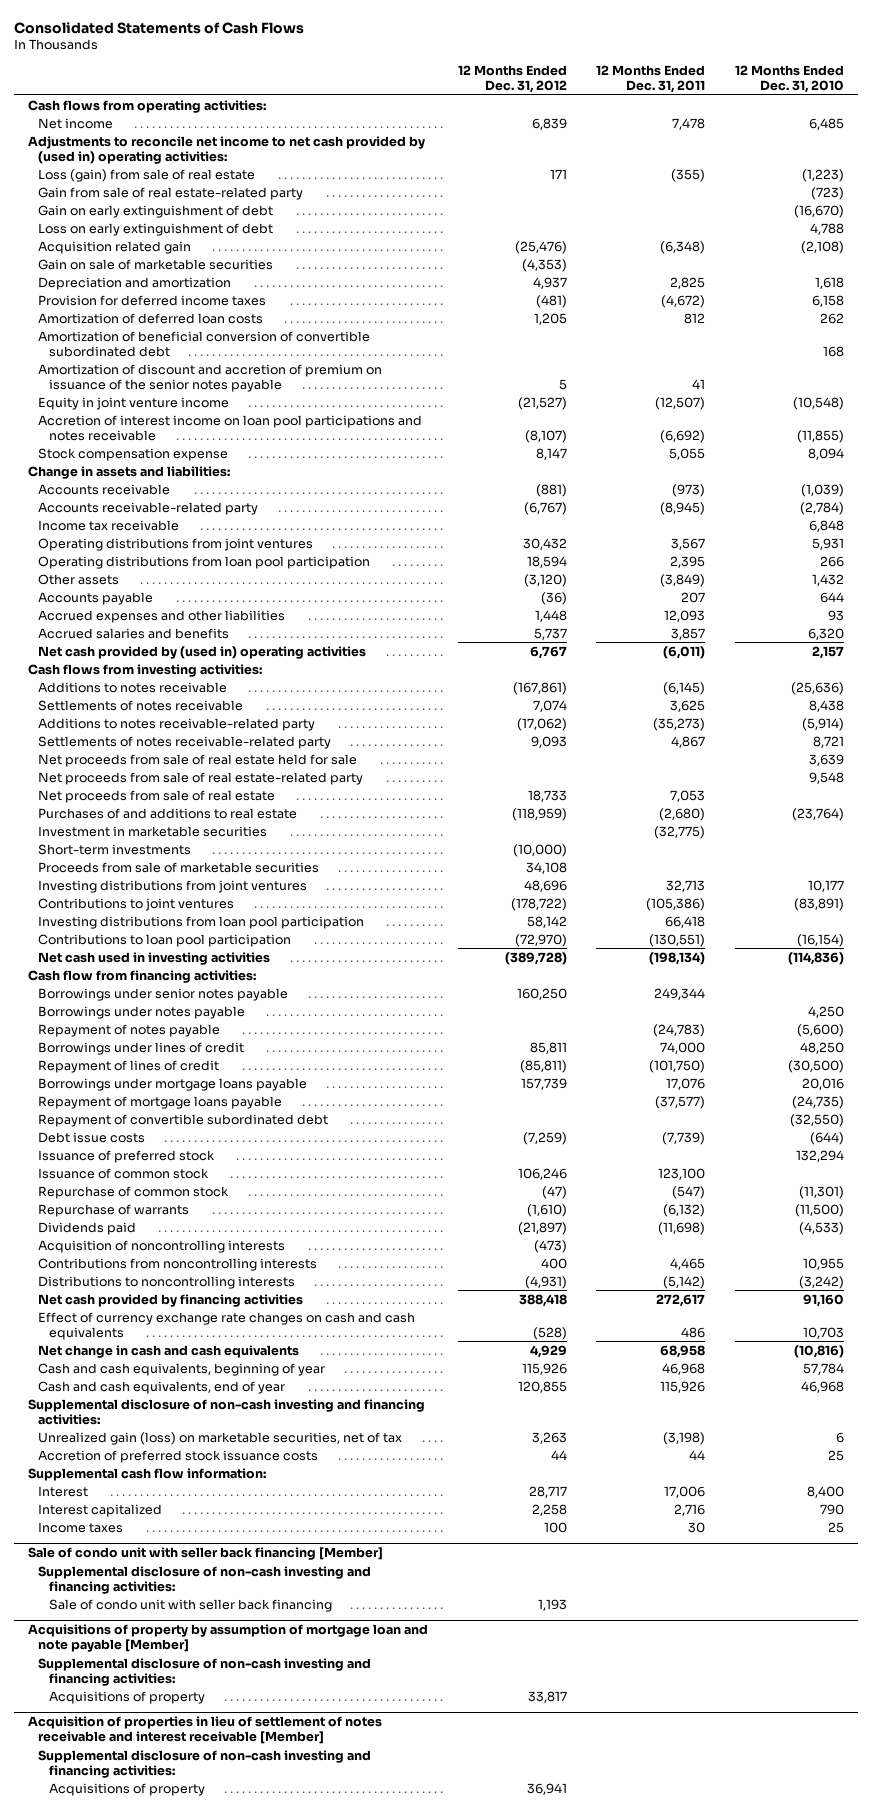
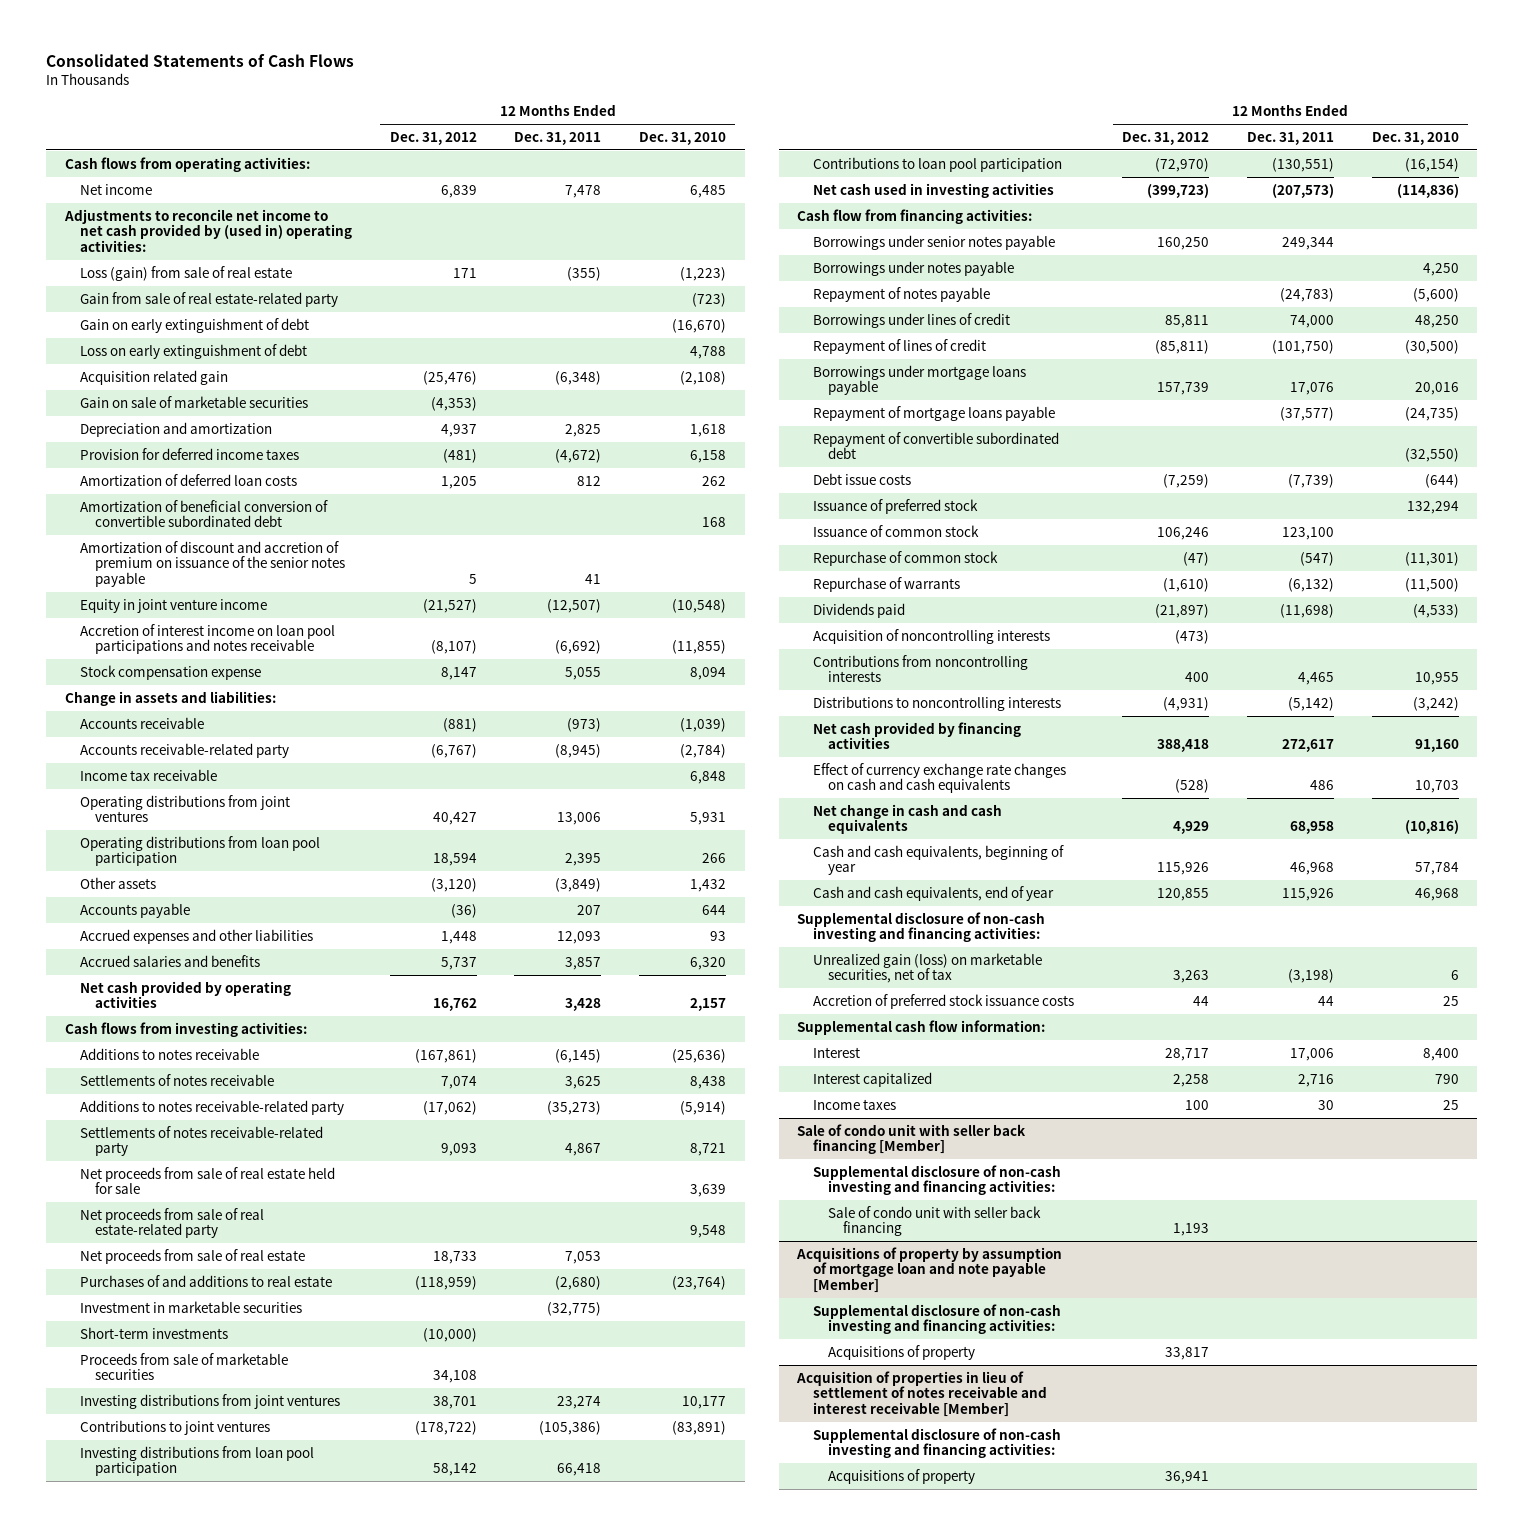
[522,537,567,550] 30,432 -> [432,812,477,826] 40,427
[671,537,706,550] 3,567 -> [557,812,602,826] 13,006
[38,645,367,659] Net cash provided by (used in) operating activities -> [80,980,292,1009] Net cash provided by operating activities
[529,645,567,659] 6,767 -> [432,998,477,1012] 16,762
[663,645,706,659] (6,011) -> [565,998,602,1012] 3,428
[523,879,567,892] 48,696 -> [432,1395,477,1409] 38,701
[666,879,706,892] 32,713 -> [557,1395,602,1409] 23,274
[504,951,567,965] (389,728) -> [1147,183,1210,198] (399,723)
[649,951,706,965] (198,134) -> [1271,183,1334,198] (207,573)

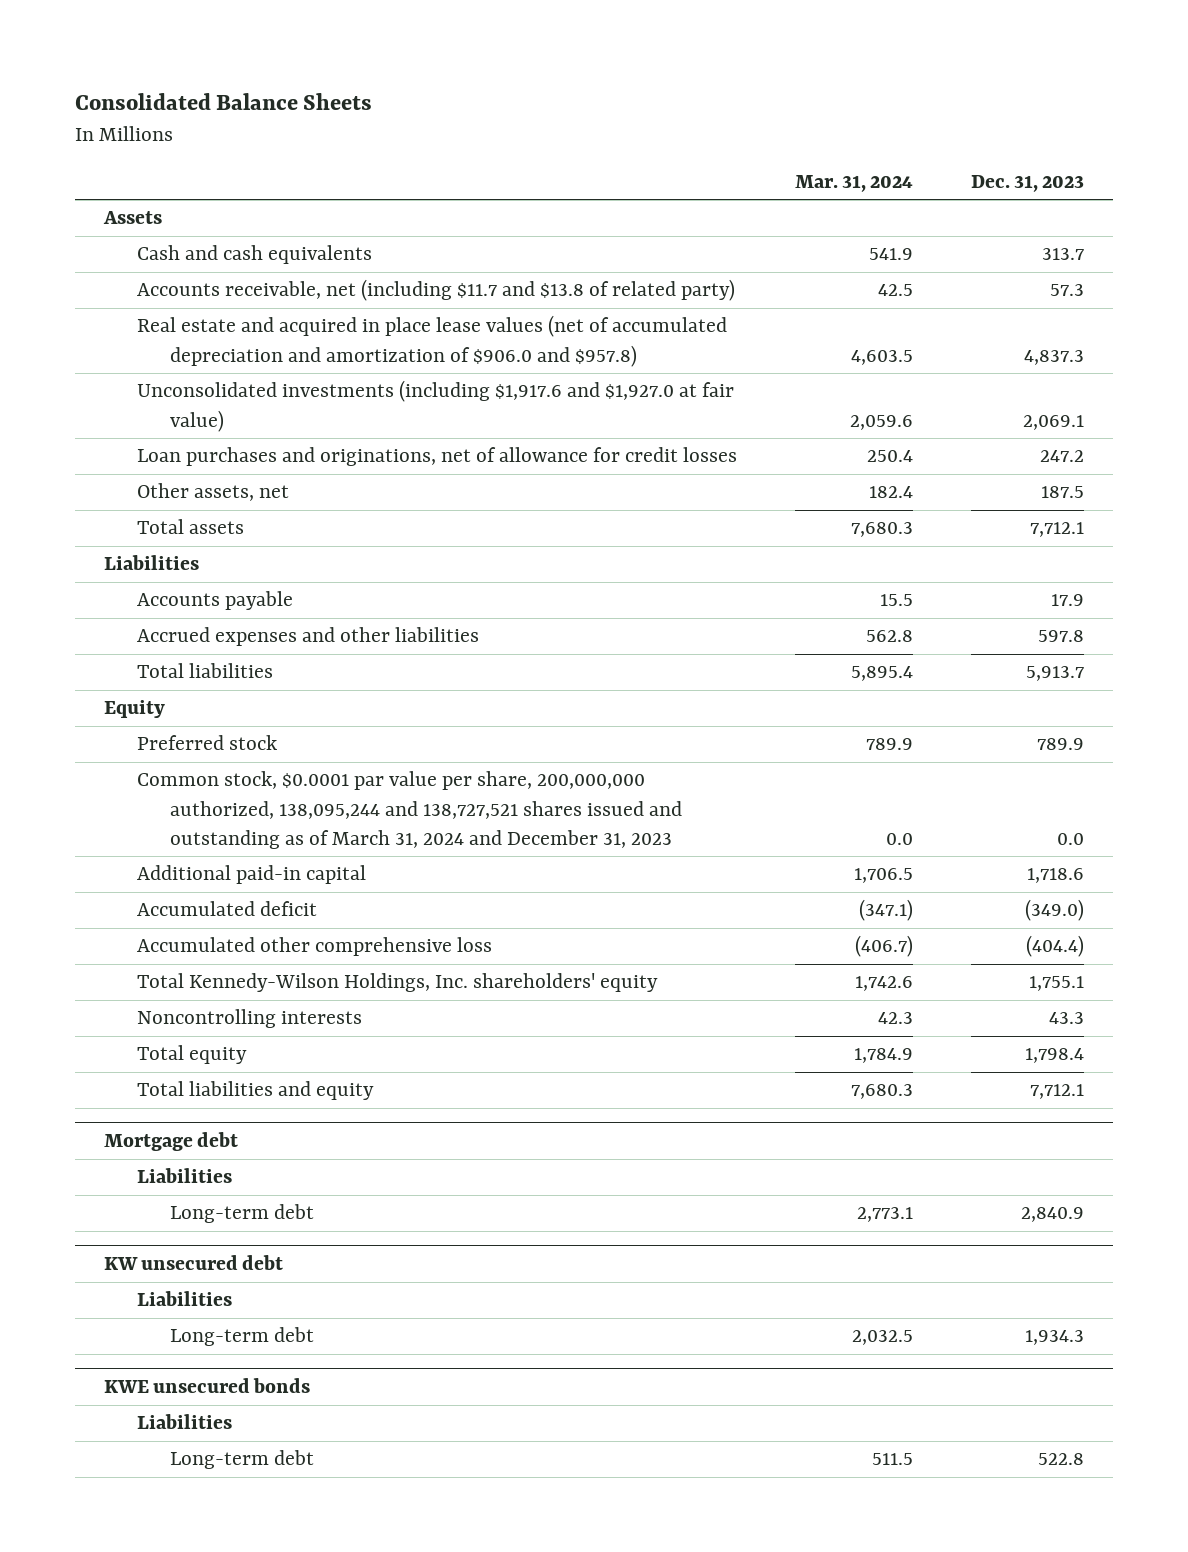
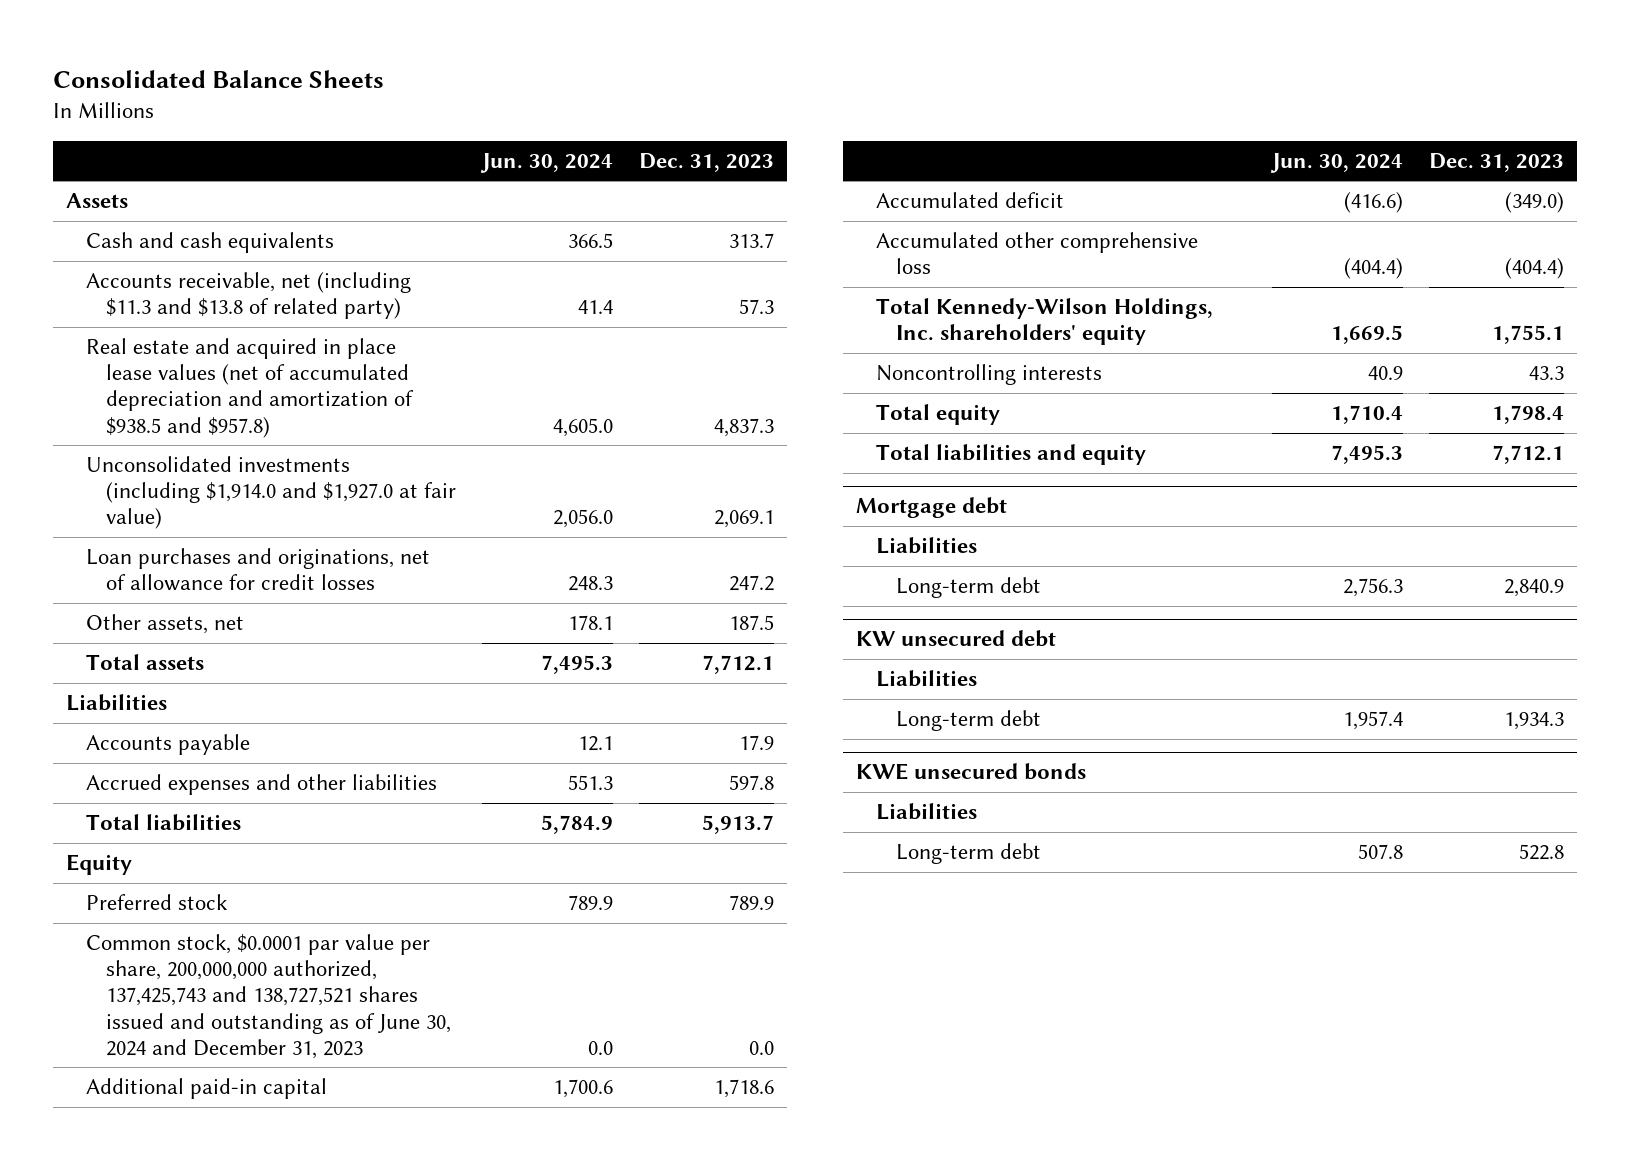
[794,174,913,192] Mar. 31, 2024 -> none
none -> [479,152,613,173] Jun. 30, 2024
[136,279,735,302] Accounts receivable, net (including $11.7 and $13.8 of related party) -> [86,272,412,320] Accounts receivable, net (including $11.3 and $13.8 of related party)
[136,315,727,367] Real estate and acquired in place lease values (net of accumulated depreciation and amortization of $906.0 and $957.8) -> [86,338,414,438] Real estate and acquired in place lease values (net of accumulated depreciation and amortization of $938.5 and $957.8)
[136,380,734,432] Unconsolidated investments (including $1,917.6 and $1,927.0 at fair value) -> [86,456,456,530] Unconsolidated investments (including $1,914.0 and $1,927.0 at fair value)
[136,771,683,849] Common stock, $0.0001 par value per share, 200,000,000 authorized, 138,095,244 and 138,727,521 shares issued and outstanding as of March 31, 2024 and December 31, 2023 -> [86,934,451,1059] Common stock, $0.0001 par value per share, 200,000,000 authorized, 137,425,743 and 138,727,521 shares issued and outstanding as of June 30, 2024 and December 31, 2023

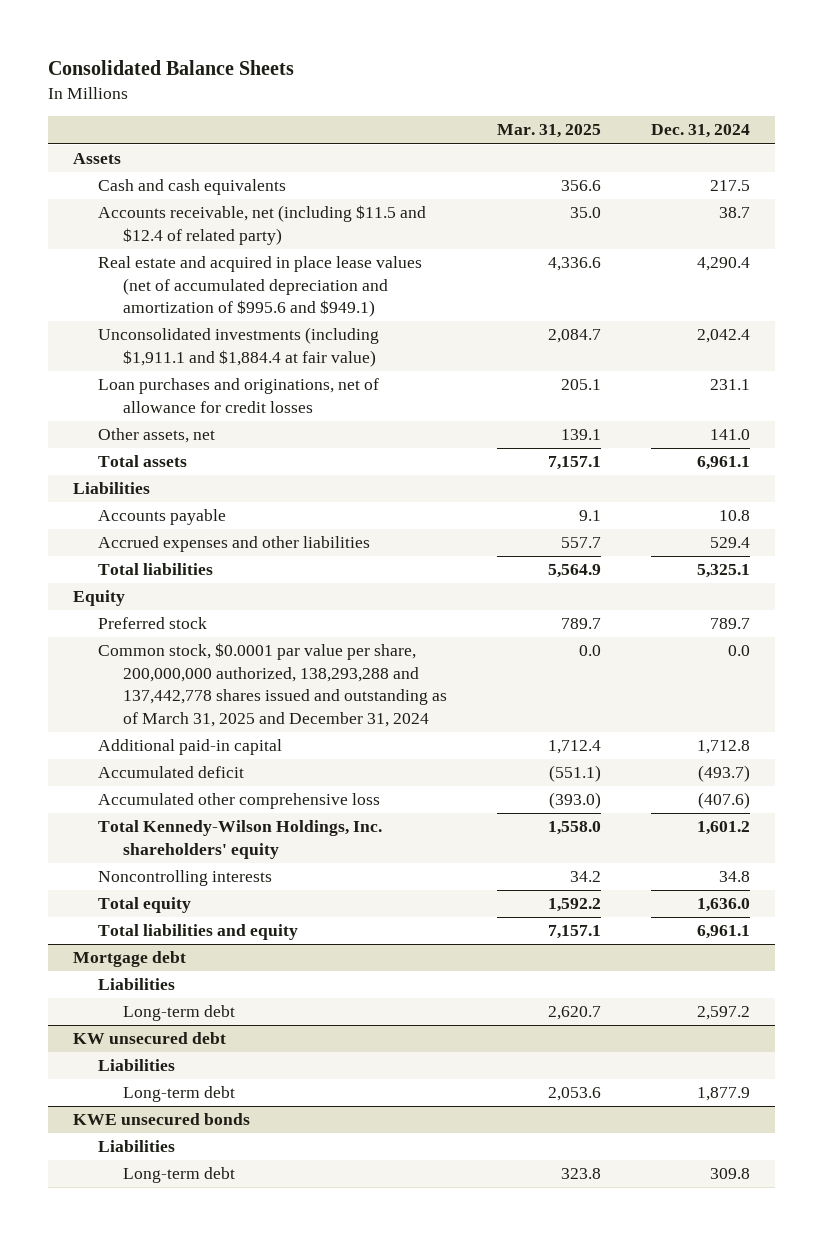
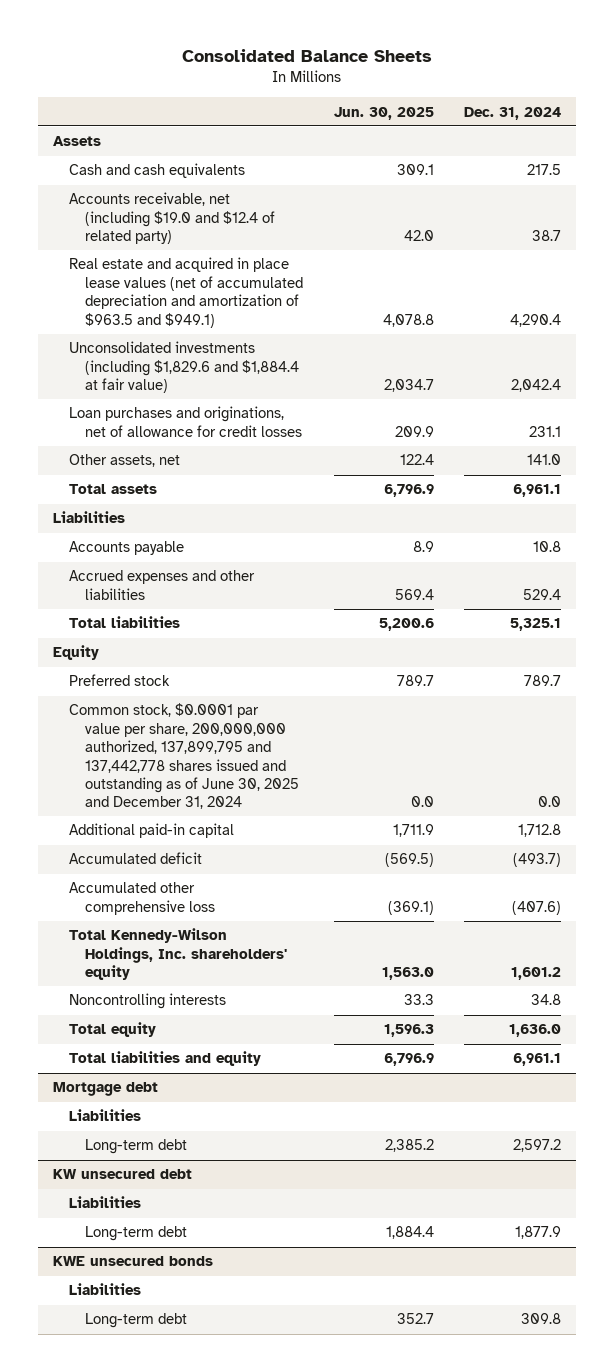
[496,124,601,139] Mar. 31, 2025 -> none
none -> [333,106,434,120] Jun. 30, 2025
[98,205,427,245] Accounts receivable, net (including $11.5 and $12.4 of related party) -> [69,192,276,245] Accounts receivable, net (including $19.0 and $12.4 of related party)
[98,256,423,318] Real estate and acquired in place lease values (net of accumulated depreciation and amortization of $995.6 and $949.1) -> [69,257,304,328] Real estate and acquired in place lease values (net of accumulated depreciation and amortization of $963.5 and $949.1)
[98,327,380,367] Unconsolidated investments (including $1,911.1 and $1,884.4 at fair value) -> [69,341,300,394] Unconsolidated investments (including $1,829.6 and $1,884.4 at fair value)
[98,643,447,727] Common stock, $0.0001 par value per share, 200,000,000 authorized, 138,293,288 and 137,442,778 shares issued and outstanding as of March 31, 2025 and December 31, 2024 -> [69,703,300,810] Common stock, $0.0001 par value per share, 200,000,000 authorized, 137,899,795 and 137,442,778 shares issued and outstanding as of June 30, 2025 and December 31, 2024

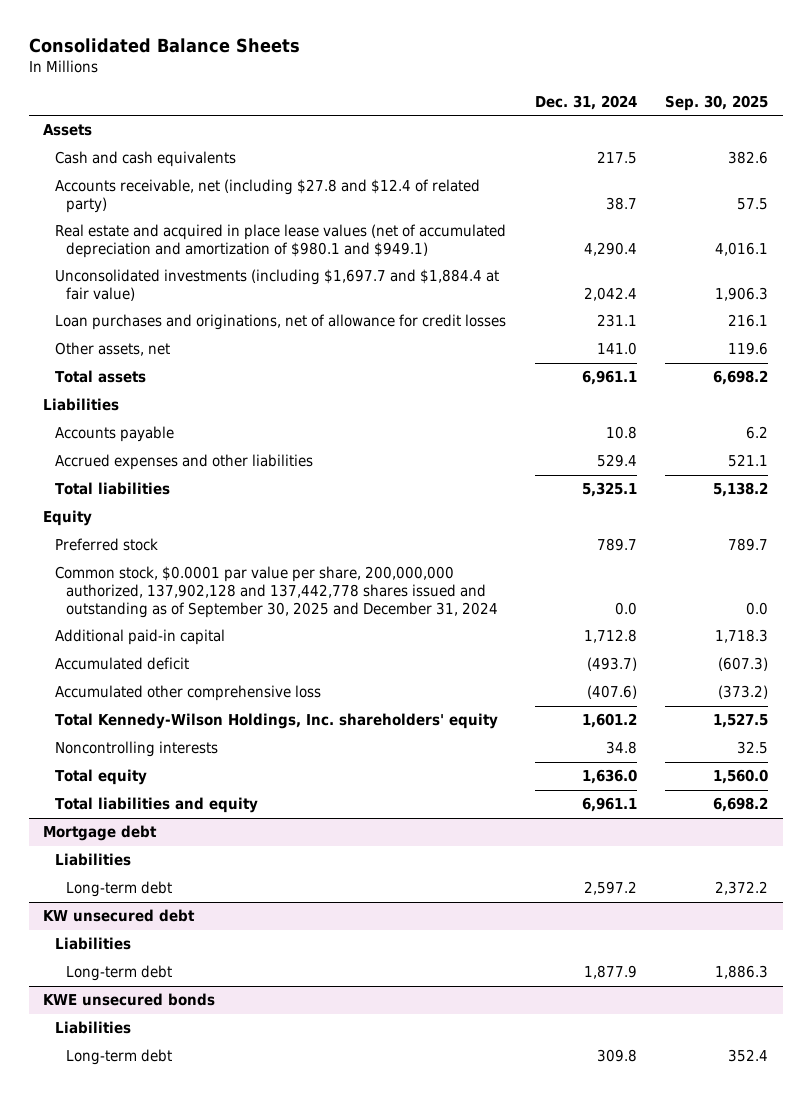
[333,106,434,120] Jun. 30, 2025 -> none
none -> [665,94,769,111] Sep. 30, 2025
[69,192,276,245] Accounts receivable, net (including $19.0 and $12.4 of related party) -> [54,179,480,214] Accounts receivable, net (including $27.8 and $12.4 of related party)
[69,257,304,328] Real estate and acquired in place lease values (net of accumulated depreciation and amortization of $963.5 and $949.1) -> [54,224,506,259] Real estate and acquired in place lease values (net of accumulated depreciation and amortization of $980.1 and $949.1)
[69,341,300,394] Unconsolidated investments (including $1,829.6 and $1,884.4 at fair value) -> [54,269,499,302] Unconsolidated investments (including $1,697.7 and $1,884.4 at fair value)
[69,703,300,810] Common stock, $0.0001 par value per share, 200,000,000 authorized, 137,899,795 and 137,442,778 shares issued and outstanding as of June 30, 2025 and December 31, 2024 -> [54,566,499,618] Common stock, $0.0001 par value per share, 200,000,000 authorized, 137,902,128 and 137,442,778 shares issued and outstanding as of September 30, 2025 and December 31, 2024

